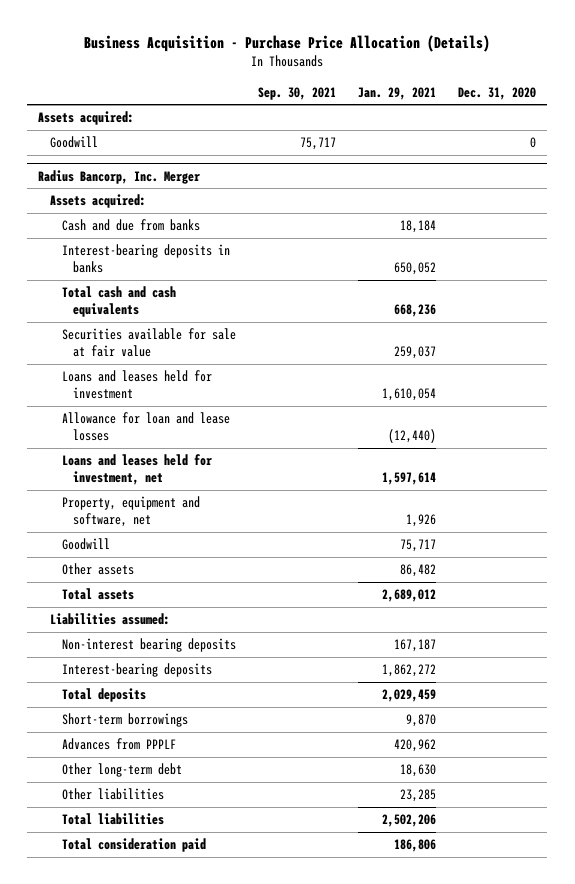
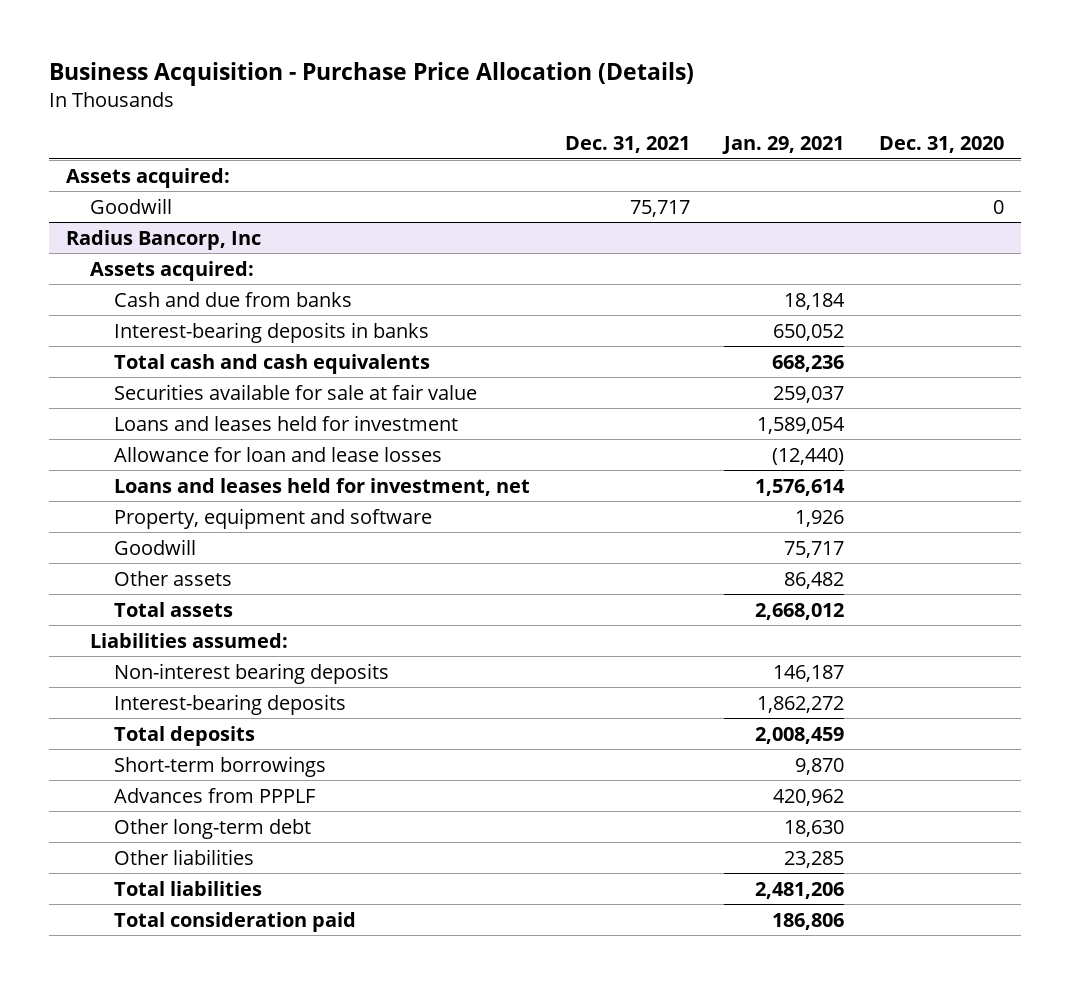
[257,86,336,100] Sep. 30, 2021 -> none
none -> [564,136,690,154] Dec. 31, 2021
[38,169,201,184] Radius Bancorp, Inc. Merger -> [66,229,262,250] Radius Bancorp, Inc
[382,388,437,402] 1,610,054 -> [757,416,846,434] 1,589,054
[382,472,437,486] 1,597,614 -> [755,478,846,496] 1,576,614
[61,496,200,528] Property, equipment and software, net -> [113,507,432,529] Property, equipment and software
[382,589,437,603] 2,689,012 -> [755,602,845,620] 2,668,012
[394,639,437,653] 167,187 -> [773,664,845,682] 146,187
[382,689,437,703] 2,029,459 -> [755,726,845,744] 2,008,459
[382,814,437,828] 2,502,206 -> [755,881,845,899] 2,481,206

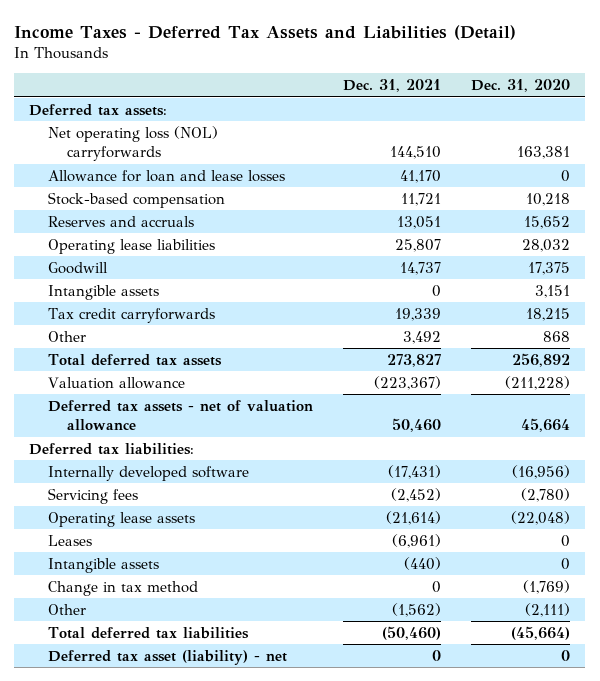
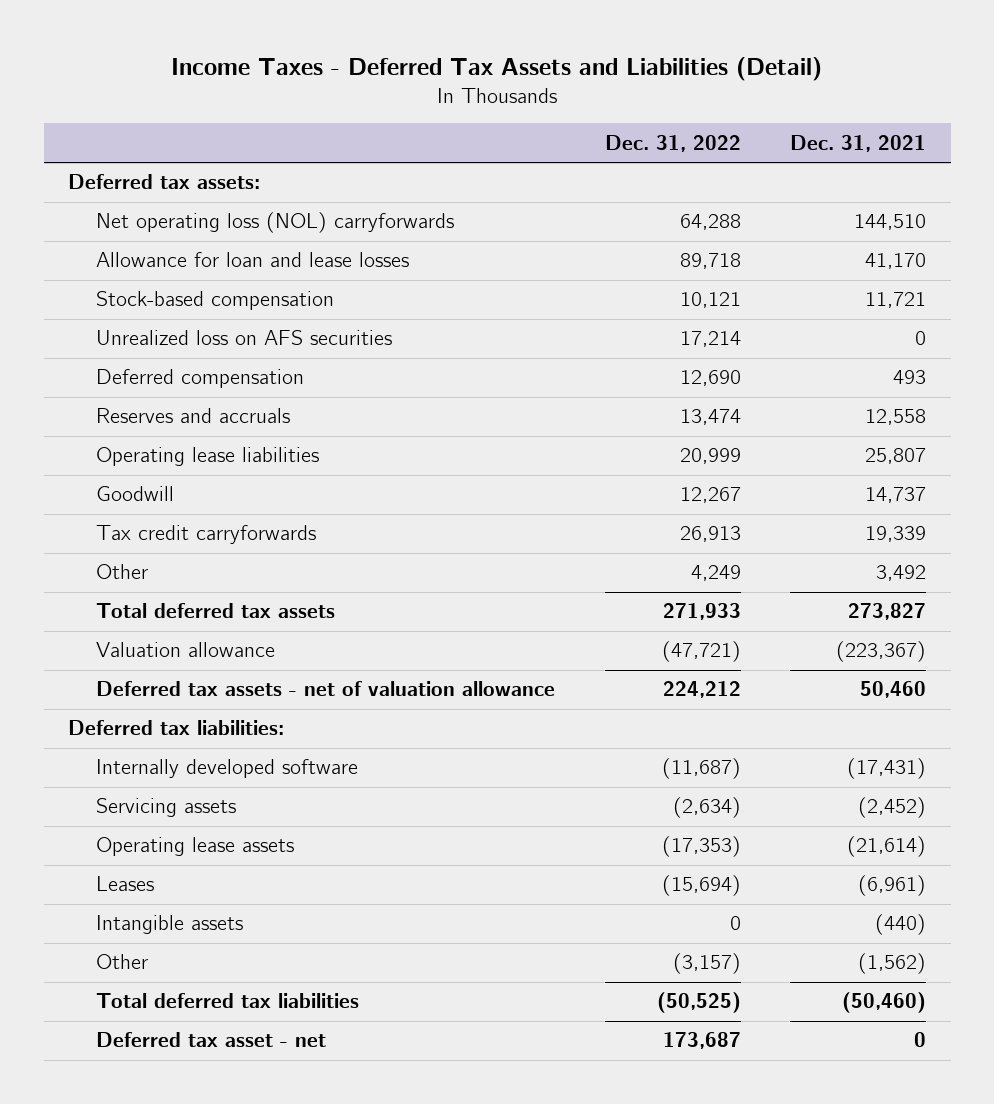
[471,79,571,93] Dec. 31, 2020 -> none
none -> [604,134,741,152] Dec. 31, 2022
none -> [96,330,393,346] Unrealized loss on AFS securities
none -> [96,369,305,389] Deferred compensation
[397,215,442,229] 13,051 -> [864,409,926,426] 12,558
[48,284,160,300] Intangible assets -> none
[48,487,139,504] Servicing fees -> [96,798,237,818] Servicing assets
[48,580,199,596] Change in tax method -> none
[48,649,288,665] Deferred tax asset (liability) - net -> [96,1032,327,1048] Deferred tax asset - net

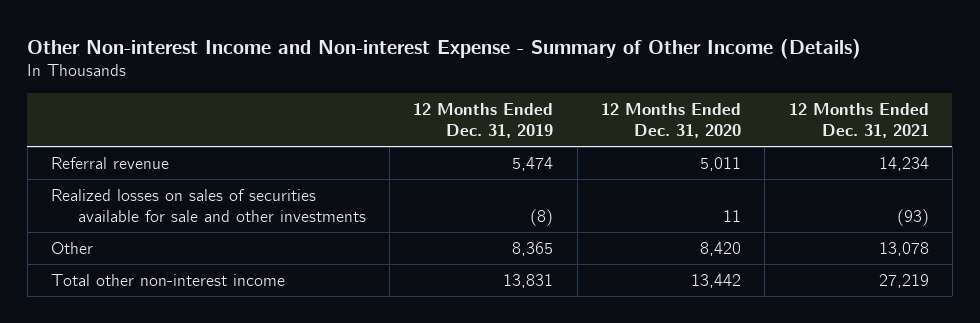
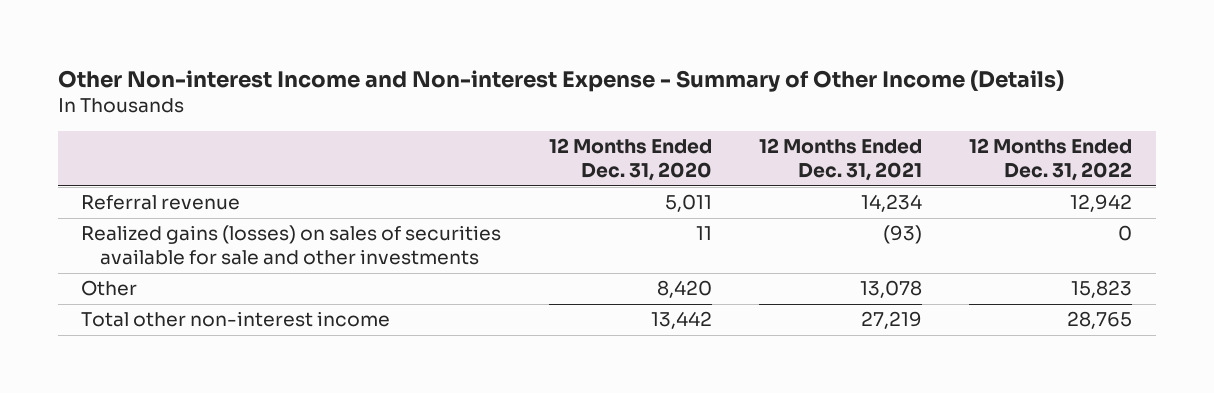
[413,102,554,139] 12 Months Ended Dec. 31, 2019 -> none
none -> [969,138,1133,182] 12 Months Ended Dec. 31, 2022
[51,188,366,222] Realized losses on sales of securities available for sale and other investments -> [81,225,502,266] Realized gains (losses) on sales of securities available for sale and other investments

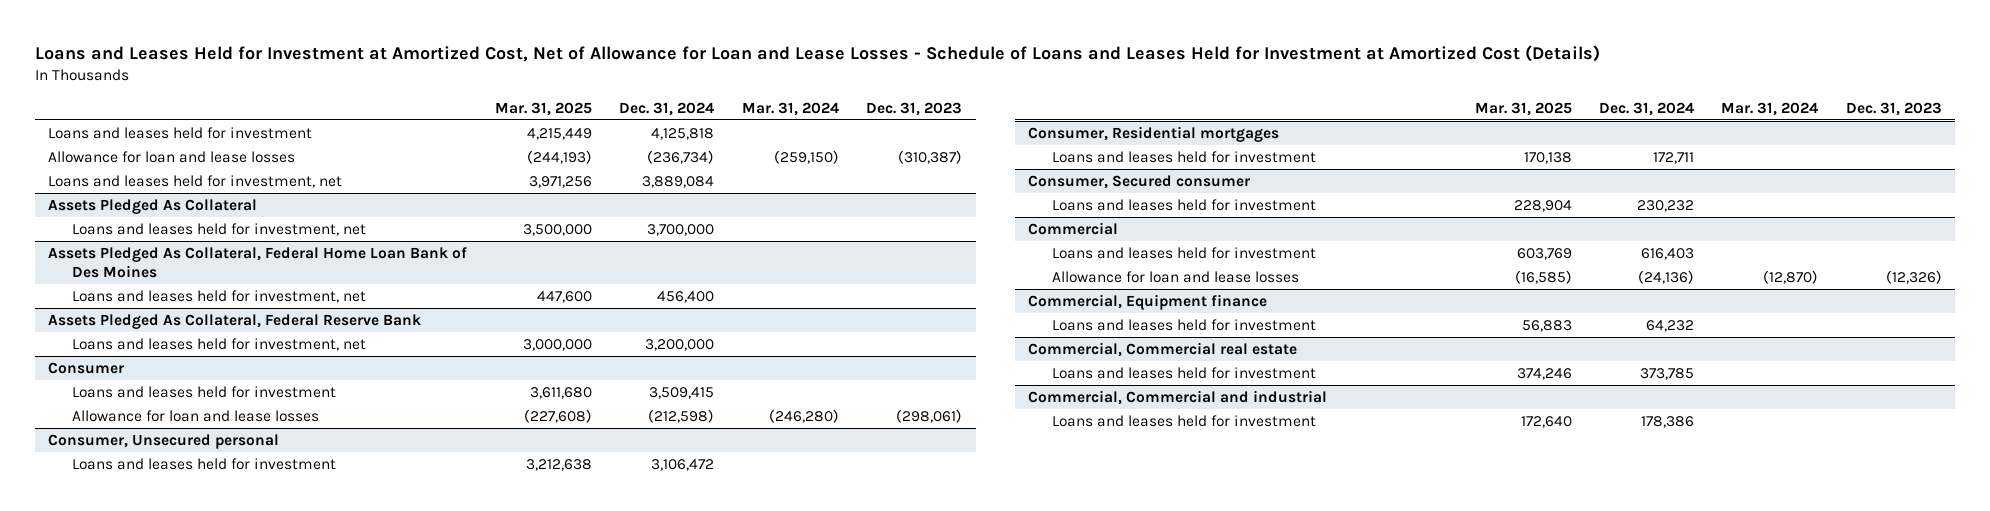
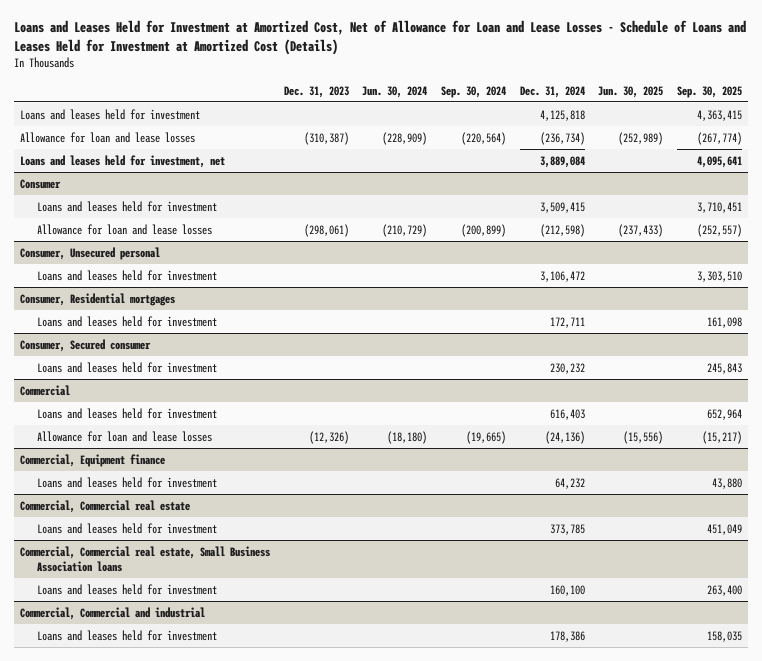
[494,101,592,116] Mar. 31, 2025 -> none
[741,101,839,116] Mar. 31, 2024 -> none
none -> [362,85,428,98] Jun. 30, 2024
none -> [441,85,507,98] Sep. 30, 2024
none -> [598,85,664,98] Jun. 30, 2025
none -> [676,85,742,98] Sep. 30, 2025
[48,199,258,215] Assets Pledged As Collateral -> none
[72,223,367,237] Loans and leases held for investment, net -> none
[48,247,468,278] Assets Pledged As Collateral, Federal Home Loan Bank of Des Moines -> none
[72,290,367,304] Loans and leases held for investment, net -> none
[48,314,422,330] Assets Pledged As Collateral, Federal Reserve Bank -> none
[72,338,367,352] Loans and leases held for investment, net -> none
none -> [20,545,271,572] Commercial, Commercial real estate, Small Business Association loans
none -> [36,583,217,595] Loans and leases held for investment

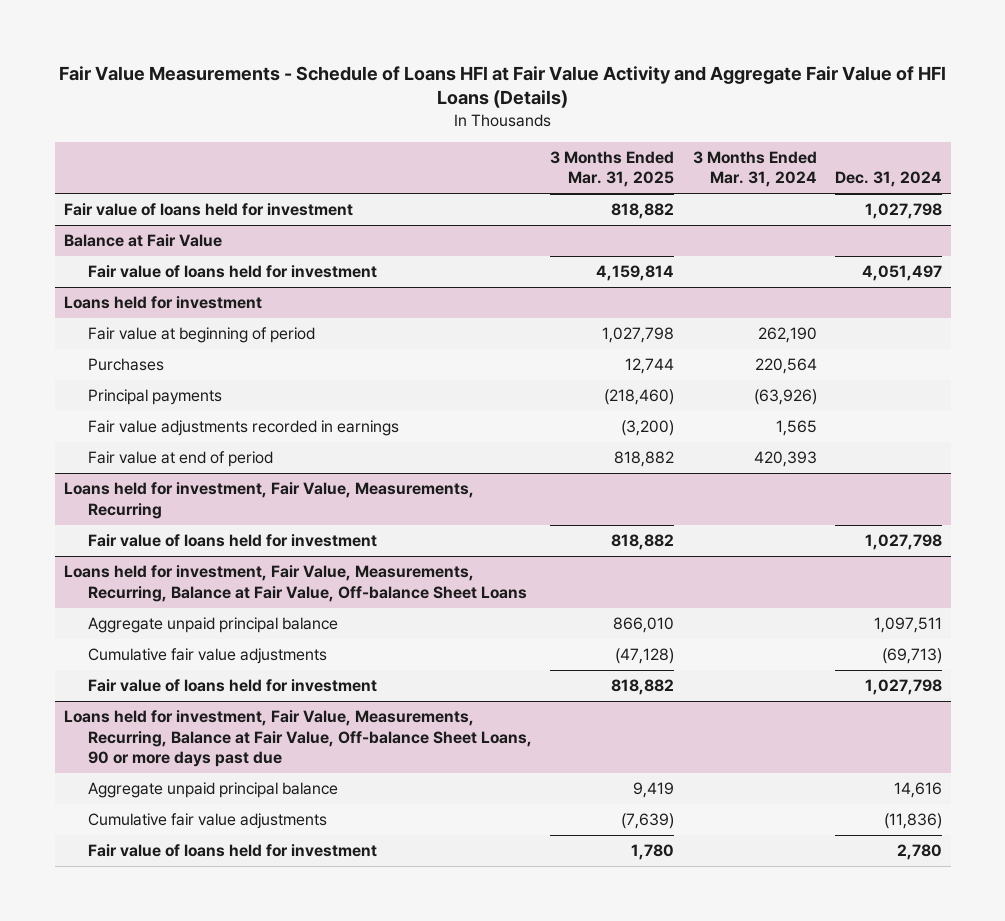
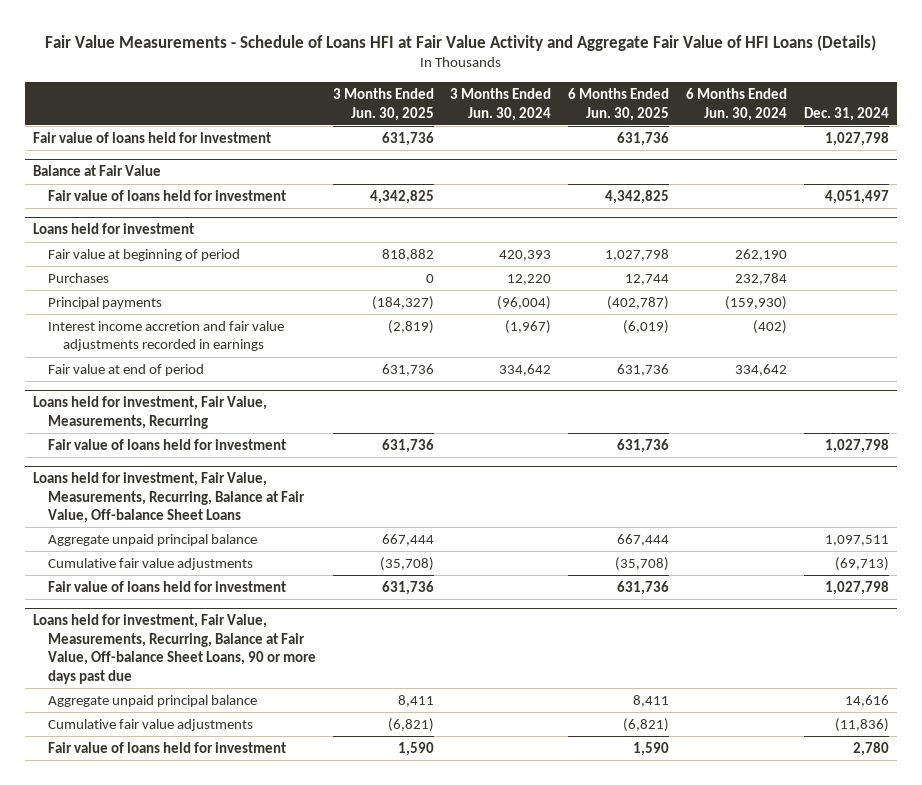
[550,151,675,188] 3 Months Ended Mar. 31, 2025 -> none
[692,151,817,188] 3 Months Ended Mar. 31, 2024 -> none
none -> [332,88,434,121] 3 Months Ended Jun. 30, 2025
none -> [450,88,552,121] 3 Months Ended Jun. 30, 2024
none -> [568,88,670,121] 6 Months Ended Jun. 30, 2025
none -> [685,88,787,121] 6 Months Ended Jun. 30, 2024
[88,420,400,437] Fair value adjustments recorded in earnings -> [47,320,284,352] Interest income accretion and fair value adjustments recorded in earnings

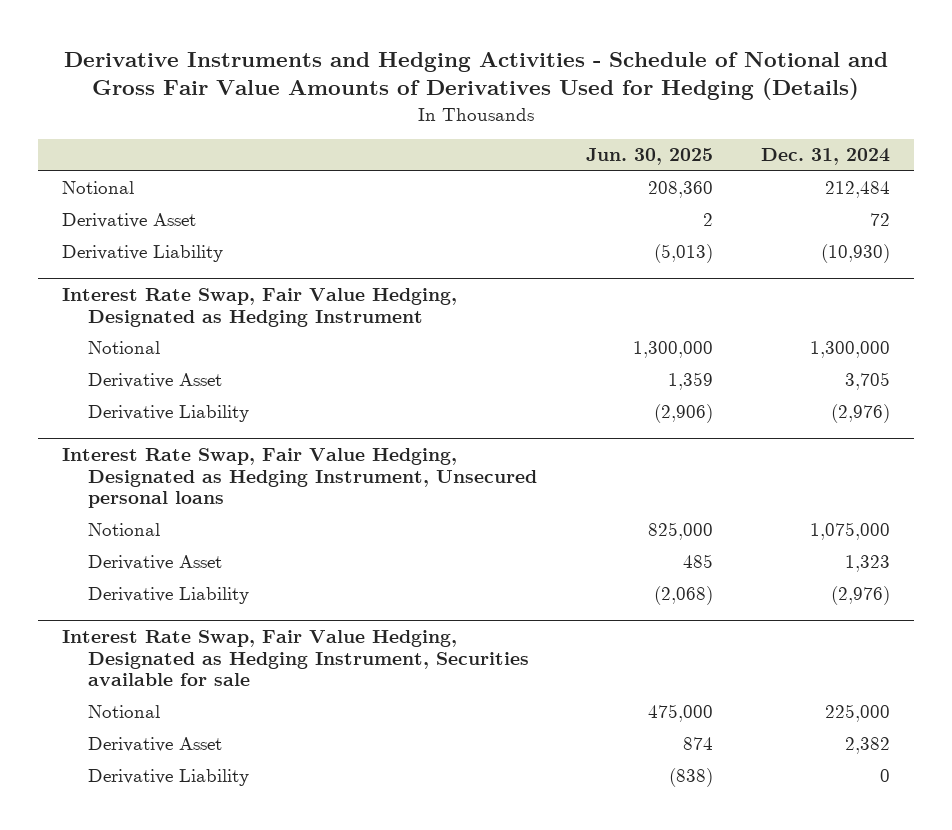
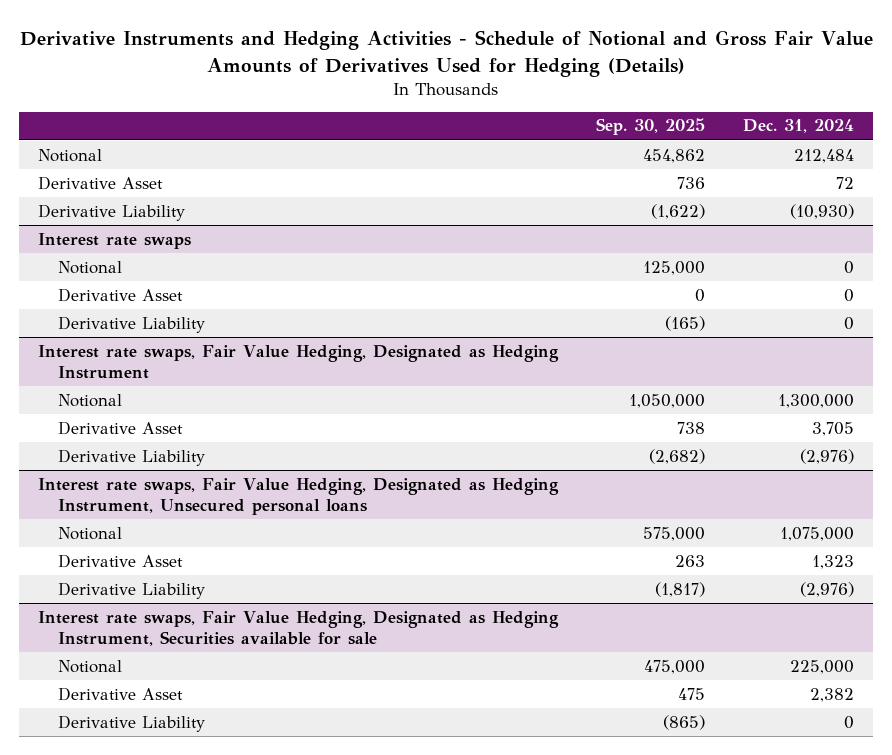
[585,148,713,166] Jun. 30, 2025 -> none
none -> [595,118,705,136] Sep. 30, 2025
none -> [37,232,191,249] Interest rate swaps
none -> [57,260,122,274] Notional
none -> [57,287,183,302] Derivative Asset
none -> [57,315,205,333] Derivative Liability
[61,288,457,327] Interest Rate Swap, Fair Value Hedging, Designated as Hedging Instrument -> [37,344,559,380] Interest rate swaps, Fair Value Hedging, Designated as Hedging Instrument
[61,448,538,509] Interest Rate Swap, Fair Value Hedging, Designated as Hedging Instrument, Unsecured personal loans -> [37,477,559,516] Interest rate swaps, Fair Value Hedging, Designated as Hedging Instrument, Unsecured personal loans
[61,630,530,687] Interest Rate Swap, Fair Value Hedging, Designated as Hedging Instrument, Securities available for sale -> [37,610,559,647] Interest rate swaps, Fair Value Hedging, Designated as Hedging Instrument, Securities available for sale

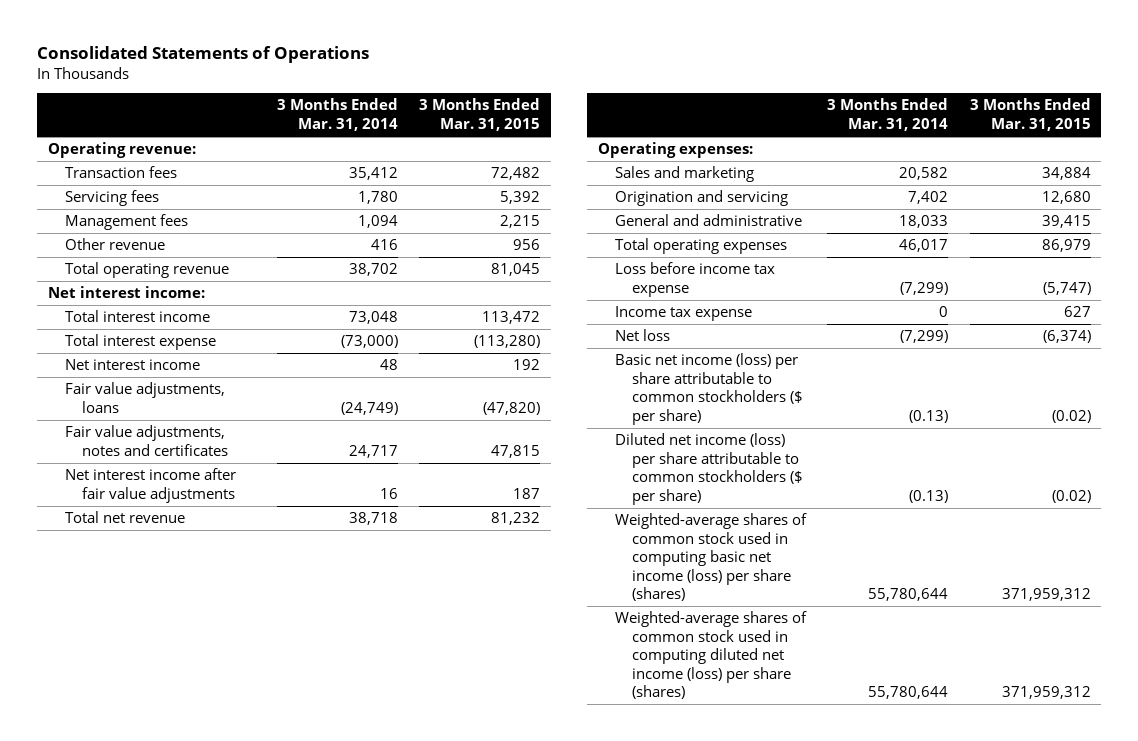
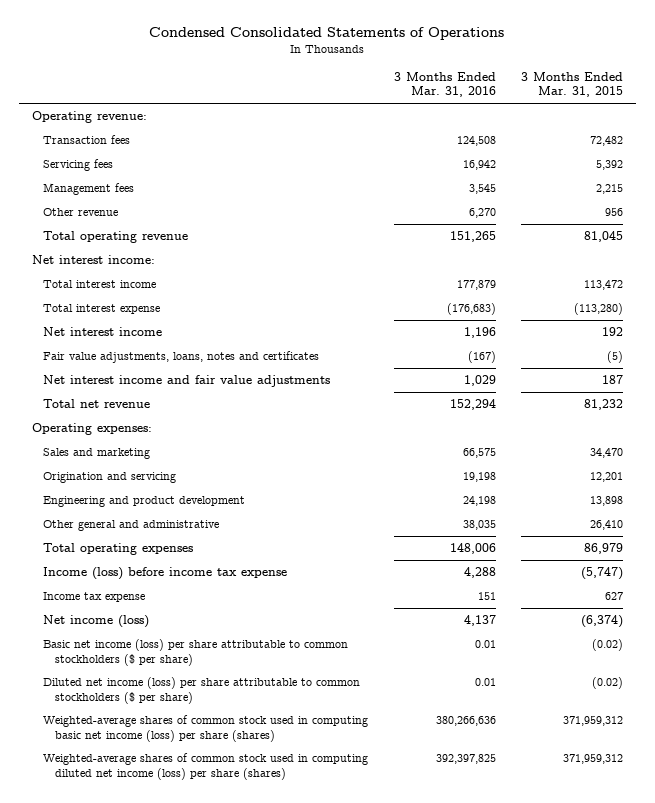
[36,46,369,64] Consolidated Statements of Operations -> [149,27,505,41] Condensed Consolidated Statements of Operations
[276,98,398,131] 3 Months Ended Mar. 31, 2014 -> none
none -> [393,71,496,98] 3 Months Ended Mar. 31, 2016
[64,382,225,413] Fair value adjustments, loans -> none
[64,425,228,456] Fair value adjustments, notes and certificates -> [43,350,320,363] Fair value adjustments, loans, notes and certificates
[491,444,541,458] 47,815 -> [606,350,623,363] (5)
[64,468,236,503] Net interest income after fair value adjustments -> [43,374,331,387] Net interest income and fair value adjustments
[1041,167,1091,181] 34,884 -> [589,447,623,458] 34,470
[1041,191,1091,205] 12,680 -> [589,471,623,482] 12,201
none -> [43,495,246,507] Engineering and product development
[614,214,802,227] General and administrative -> [43,519,220,531] Other general and administrative
[1041,215,1091,229] 39,415 -> [589,519,623,530] 26,410
[614,262,775,297] Loss before income tax expense -> [43,566,288,580] Income (loss) before income tax expense
[614,329,670,342] Net loss -> [43,614,150,628] Net income (loss)

